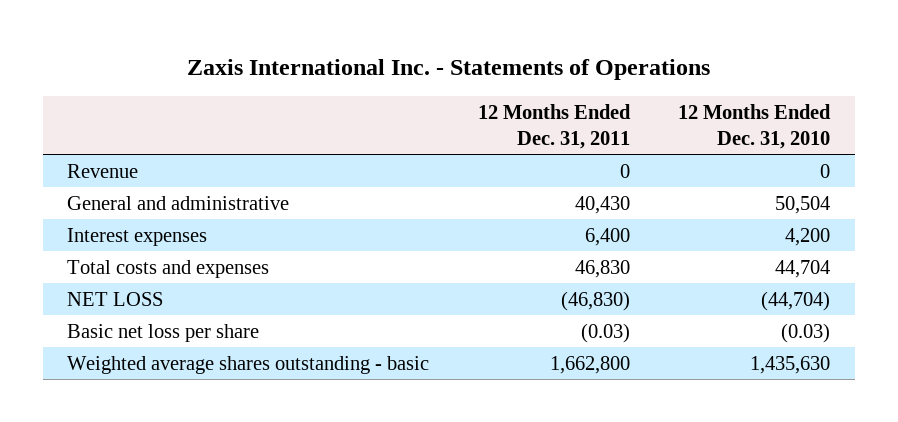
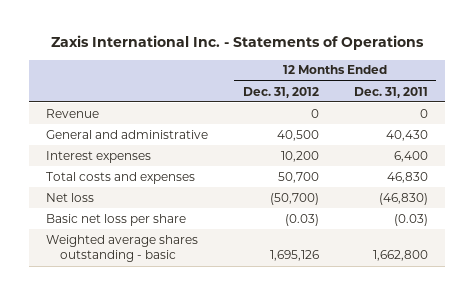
[678,103,832,150] 12 Months Ended Dec. 31, 2010 -> none
none -> [242,86,319,98] Dec. 31, 2012
[67,291,164,306] NET LOSS -> [45,192,94,202] Net loss

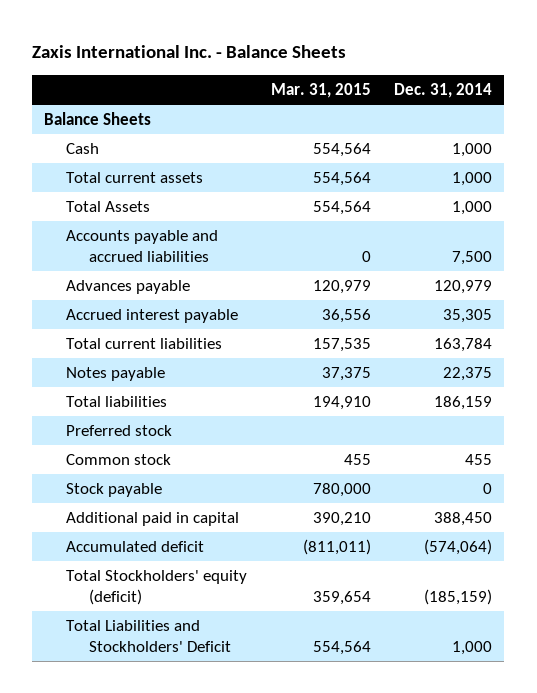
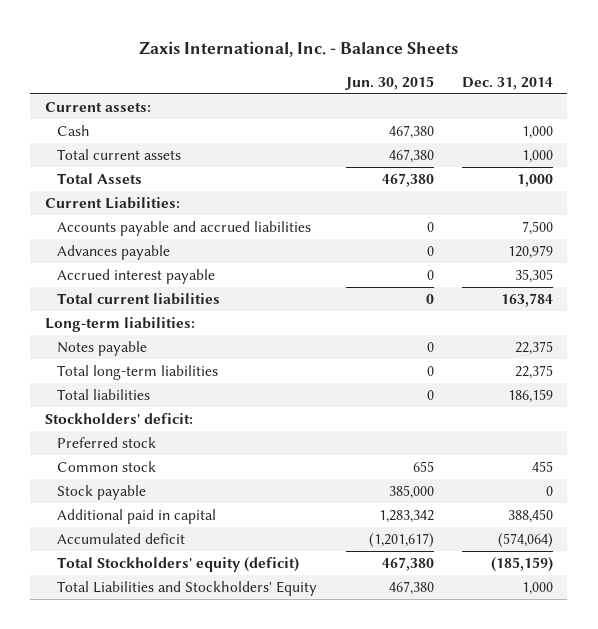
[32,45,347,59] Zaxis International Inc. - Balance Sheets -> [138,41,458,58] Zaxis International, Inc. - Balance Sheets
[270,82,371,98] Mar. 31, 2015 -> none
none -> [344,75,434,90] Jun. 30, 2015
[44,112,152,126] Balance Sheets -> none
none -> [44,102,151,113] Current assets:
none -> [44,197,180,210] Current Liabilities:
none -> [44,317,195,333] Long-term liabilities:
none -> [57,365,219,381] Total long-term liabilities
none -> [44,413,193,425] Stockholders' deficit:
[66,620,231,652] Total Liabilities and Stockholders' Deficit -> [57,581,318,597] Total Liabilities and Stockholders' Equity

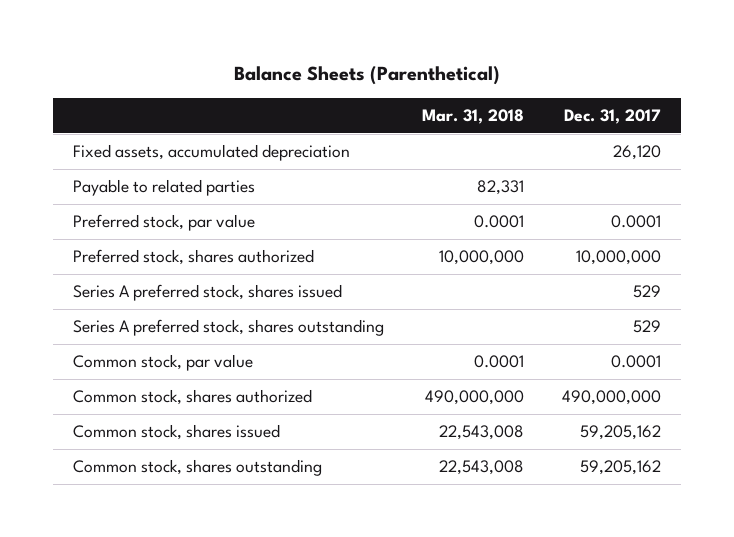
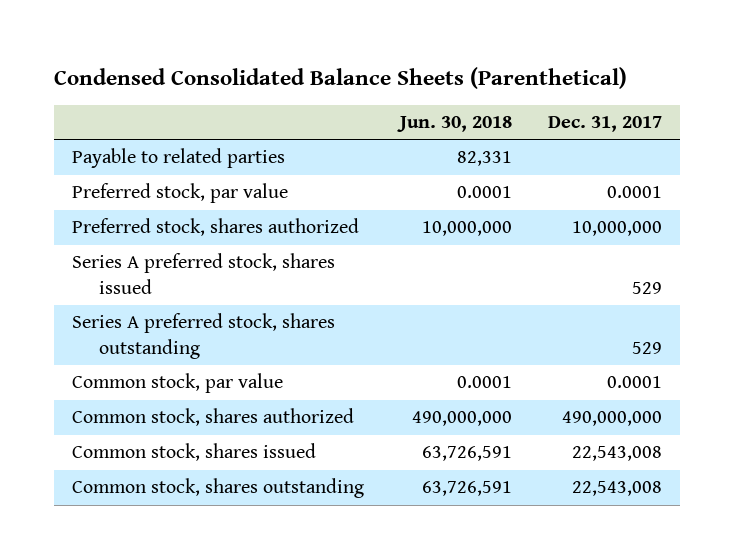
[234,66,501,86] Balance Sheets (Parenthetical) -> [54,67,628,90] Condensed Consolidated Balance Sheets (Parenthetical)
[422,108,525,124] Mar. 31, 2018 -> none
none -> [397,116,513,133] Jun. 30, 2018
[72,144,350,162] Fixed assets, accumulated depreciation -> none
[580,425,662,441] 59,205,162 -> [572,446,663,462] 22,543,008
[580,460,662,476] 59,205,162 -> [572,481,663,497] 22,543,008

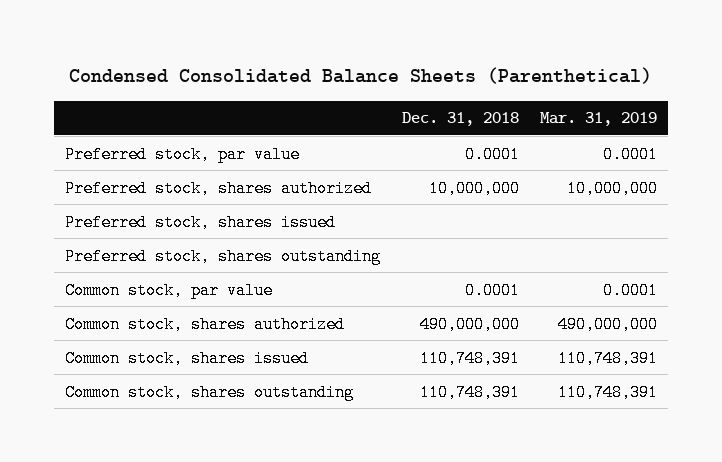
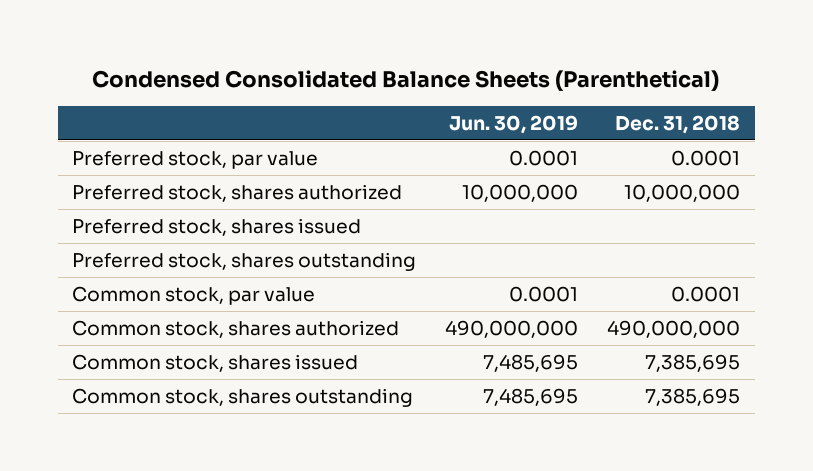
[540,112,658,127] Mar. 31, 2019 -> none
none -> [449,114,579,134] Jun. 30, 2019
[419,349,520,367] 110,748,391 -> [645,353,741,372] 7,385,695
[419,383,520,401] 110,748,391 -> [645,387,741,406] 7,385,695

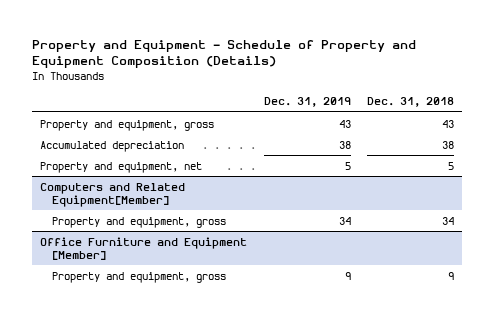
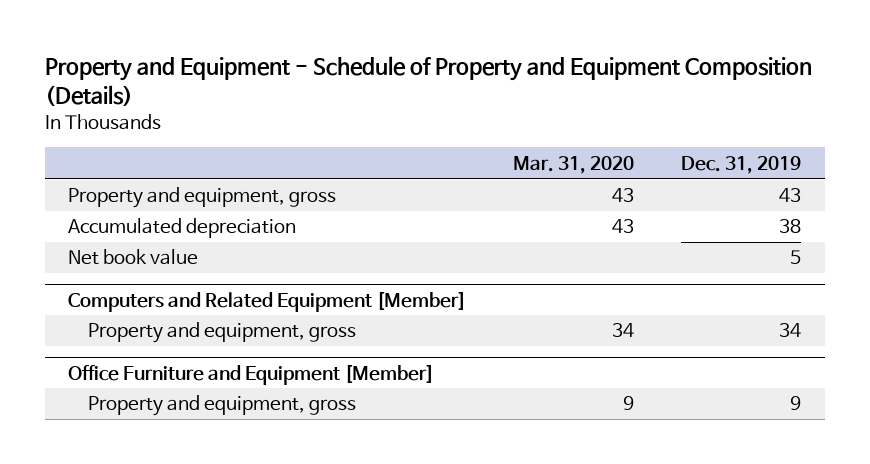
[366,97,454,108] Dec. 31, 2018 -> none
none -> [513,155,635,174] Mar. 31, 2020
[40,161,203,173] Property and equipment, net -> [68,249,199,266] Net book value
[40,182,186,207] Computers and Related Equipment[Member] -> [68,290,467,312] Computers and Related Equipment [Member]

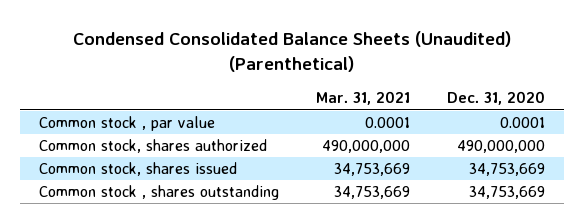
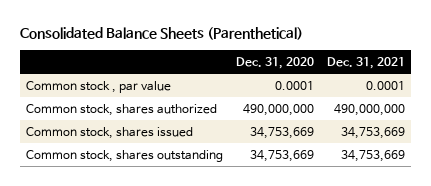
[73,31,512,73] Condensed Consolidated Balance Sheets (Unaudited) (Parenthetical) -> [20,27,304,41] Consolidated Balance Sheets (Parenthetical)
[316,91,411,106] Mar. 31, 2021 -> none
none -> [326,56,405,69] Dec. 31, 2021
[38,185,279,201] Common stock , shares outstanding -> [26,149,224,162] Common stock, shares outstanding

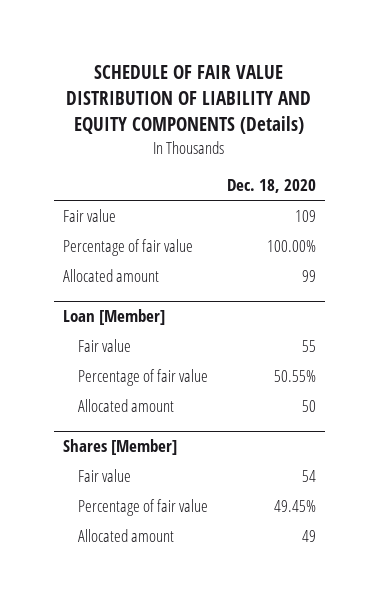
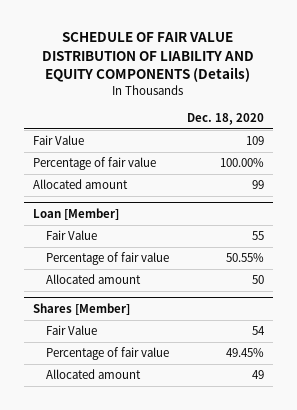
[62,208,116,222] Fair value -> [33,135,85,146] Fair Value
[78,338,132,352] Fair value -> [46,230,98,241] Fair Value
[78,468,132,482] Fair value -> [46,325,98,336] Fair Value

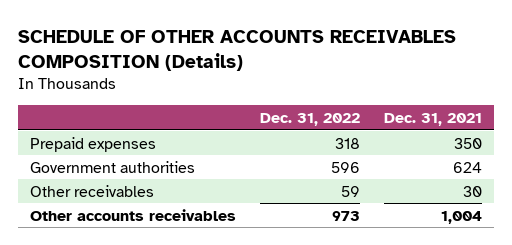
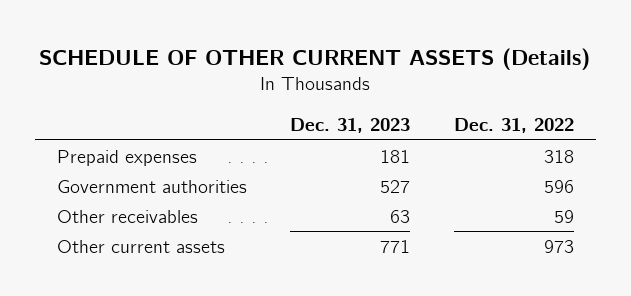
[18,30,457,71] SCHEDULE OF OTHER ACCOUNTS RECEIVABLES COMPOSITION (Details) -> [39,47,591,70] SCHEDULE OF OTHER CURRENT ASSETS (Details)
[383,112,482,126] Dec. 31, 2021 -> none
none -> [290,117,411,133] Dec. 31, 2023
[30,208,237,221] Other accounts receivables -> [57,239,226,253] Other current assets

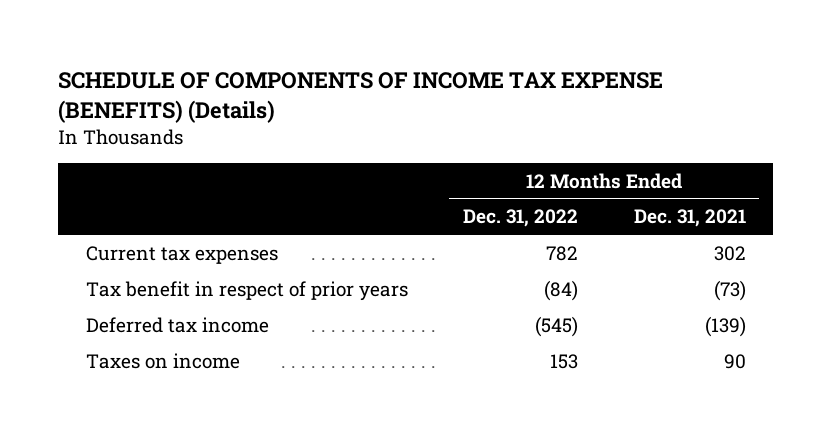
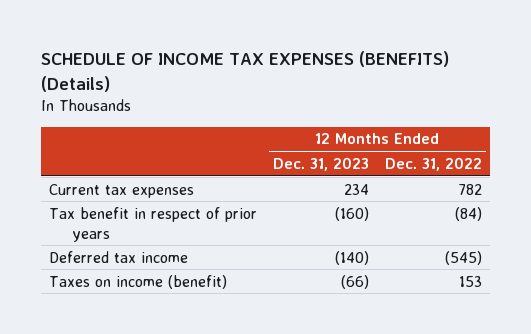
[58,71,664,123] SCHEDULE OF COMPONENTS OF INCOME TAX EXPENSE (BENEFITS) (Details) -> [40,51,449,92] SCHEDULE OF INCOME TAX EXPENSES (BENEFITS) (Details)
[633,209,746,228] Dec. 31, 2021 -> none
none -> [272,156,369,171] Dec. 31, 2023
[85,352,240,369] Taxes on income -> [48,274,227,289] Taxes on income (benefit)

